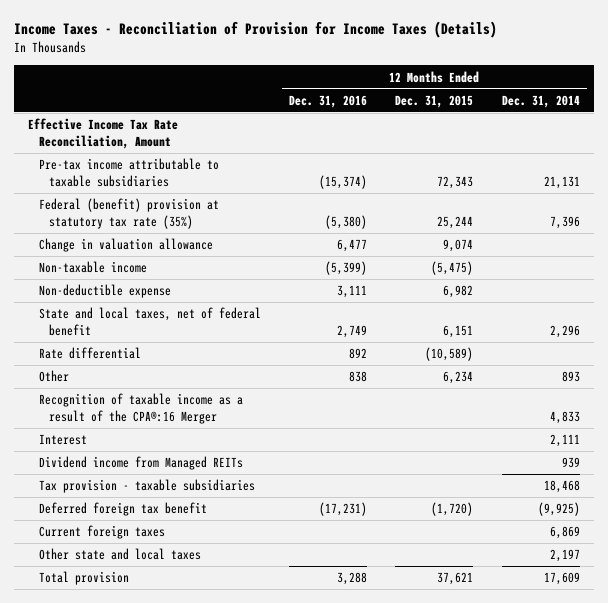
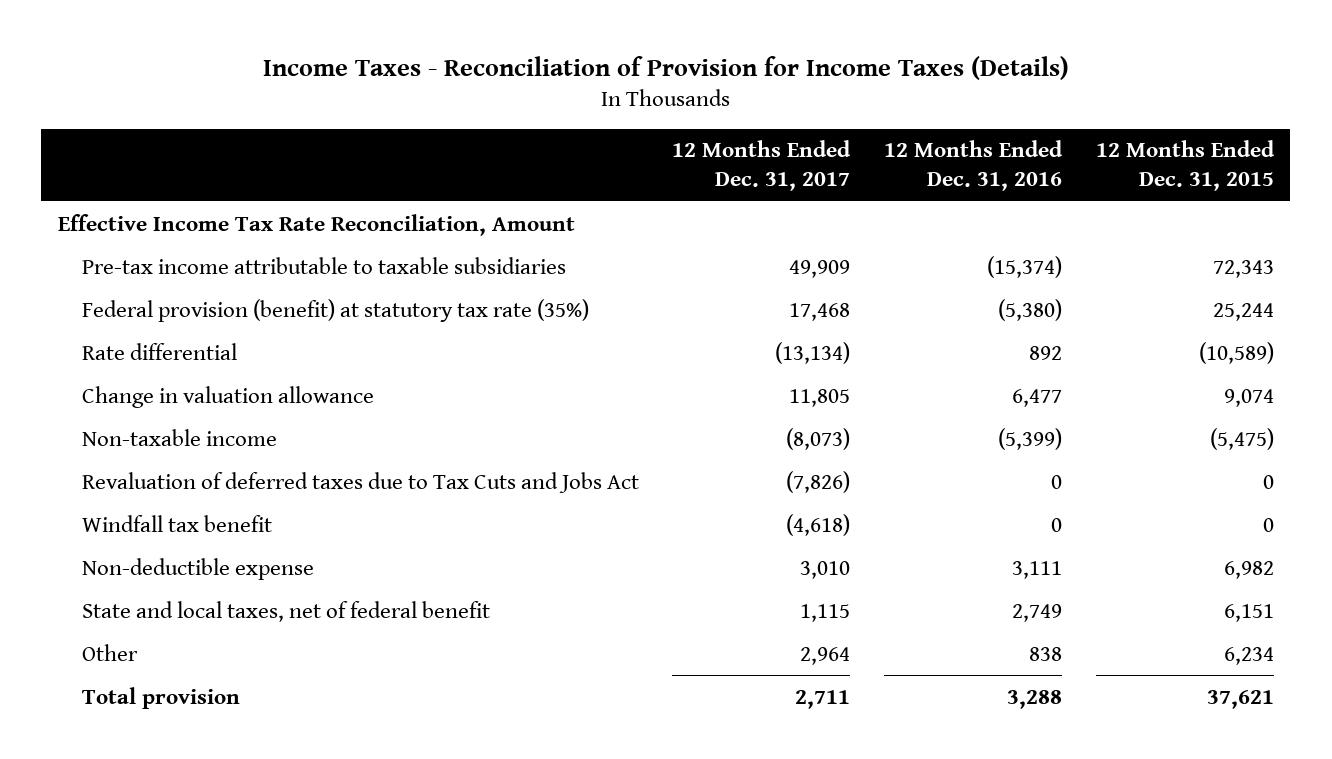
[501,94,580,108] Dec. 31, 2014 -> none
none -> [672,140,852,191] 12 Months Ended Dec. 31, 2017
[38,198,219,230] Federal (benefit) provision at statutory tax rate (35%) -> [81,298,589,322] Federal provision (benefit) at statutory tax rate (35%)
[38,347,141,360] Rate differential -> [81,342,237,360] Rate differential
none -> [81,471,639,493] Revaluation of deferred taxes due to Tax Cuts and Jobs Act
none -> [81,514,272,532] Windfall tax benefit
[38,393,243,425] Recognition of taxable income as a result of the CPA®:16 Merger -> none
[38,434,87,446] Interest -> none
[38,456,243,471] Dividend income from Managed REITs -> none
[38,479,255,494] Tax provision - taxable subsidiaries -> none
[38,502,207,517] Deferred foreign tax benefit -> none
[38,525,165,540] Current foreign taxes -> none
[38,548,201,561] Other state and local taxes -> none

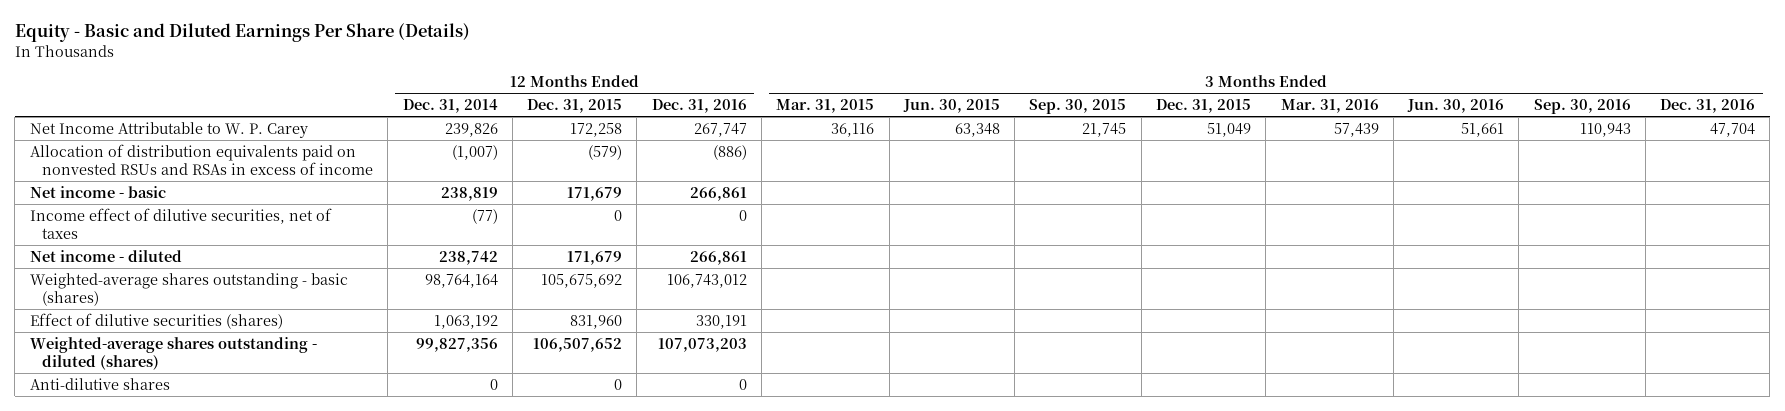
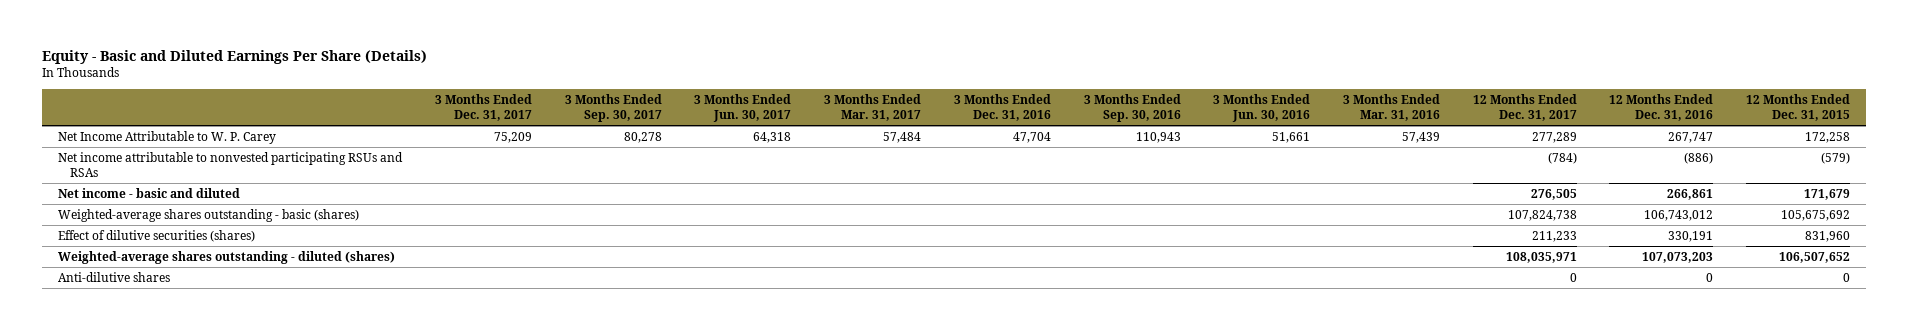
[402,99,498,114] Dec. 31, 2014 -> none
[776,99,875,114] Mar. 31, 2015 -> none
[902,99,1000,114] Jun. 30, 2015 -> none
[1029,99,1127,115] Sep. 30, 2015 -> none
[1155,99,1251,114] Dec. 31, 2015 -> none
none -> [435,93,533,122] 3 Months Ended Dec. 31, 2017
none -> [564,93,662,123] 3 Months Ended Sep. 30, 2017
none -> [694,93,792,123] 3 Months Ended Jun. 30, 2017
none -> [824,93,922,122] 3 Months Ended Mar. 31, 2017
none -> [1472,93,1577,122] 12 Months Ended Dec. 31, 2017
[29,207,332,239] Income effect of dilutive securities, net of taxes -> none
[29,249,182,262] Net income - diluted -> none
[29,143,374,175] Allocation of distribution equivalents paid on nonvested RSUs and RSAs in excess of income -> [58,151,404,177] Net income attributable to nonvested participating RSUs and RSAs
[29,185,166,198] Net income - basic -> [58,187,241,198] Net income - basic and diluted

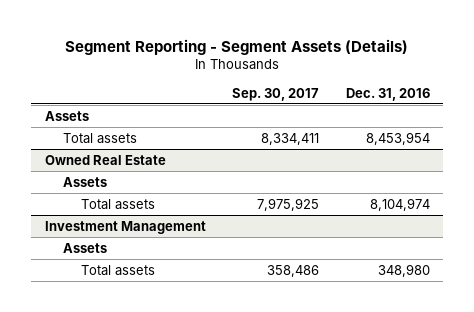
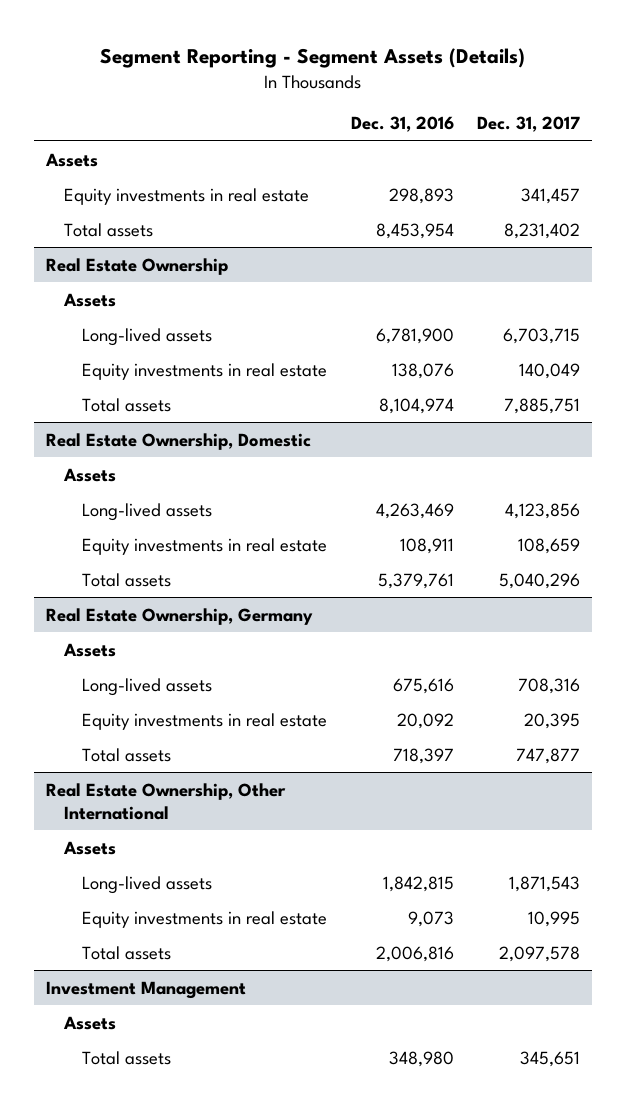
[232,88,320,102] Sep. 30, 2017 -> none
none -> [477,116,581,133] Dec. 31, 2017
none -> [63,187,309,205] Equity investments in real estate
[44,154,166,165] Owned Real Estate -> [46,257,229,275] Real Estate Ownership
none -> [81,327,212,346] Long-lived assets
none -> [81,362,327,380] Equity investments in real estate
none -> [46,432,312,450] Real Estate Ownership, Domestic
none -> [62,467,116,482] Assets
none -> [81,502,212,521] Long-lived assets
none -> [81,537,327,555] Equity investments in real estate
none -> [81,572,171,587] Total assets
none -> [46,607,314,625] Real Estate Ownership, Germany
none -> [62,642,116,657] Assets
none -> [81,677,212,696] Long-lived assets
none -> [81,712,327,730] Equity investments in real estate
none -> [81,747,171,762] Total assets
none -> [46,782,287,820] Real Estate Ownership, Other International
none -> [62,840,116,855] Assets
none -> [81,875,212,894] Long-lived assets
none -> [81,910,327,928] Equity investments in real estate
none -> [81,945,171,960] Total assets

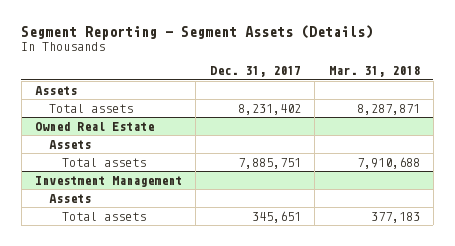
[350,116,454,133] Dec. 31, 2016 -> none
none -> [328,66,420,78] Mar. 31, 2018
[63,187,309,205] Equity investments in real estate -> none
[46,257,229,275] Real Estate Ownership -> [35,121,155,131] Owned Real Estate
[81,327,212,346] Long-lived assets -> none
[81,362,327,380] Equity investments in real estate -> none
[46,432,312,450] Real Estate Ownership, Domestic -> none
[62,467,116,482] Assets -> none
[81,502,212,521] Long-lived assets -> none
[81,537,327,555] Equity investments in real estate -> none
[81,572,171,587] Total assets -> none
[46,607,314,625] Real Estate Ownership, Germany -> none
[62,642,116,657] Assets -> none
[81,677,212,696] Long-lived assets -> none
[81,712,327,730] Equity investments in real estate -> none
[81,747,171,762] Total assets -> none
[46,782,287,820] Real Estate Ownership, Other International -> none
[62,840,116,855] Assets -> none
[81,875,212,894] Long-lived assets -> none
[81,910,327,928] Equity investments in real estate -> none
[81,945,171,960] Total assets -> none

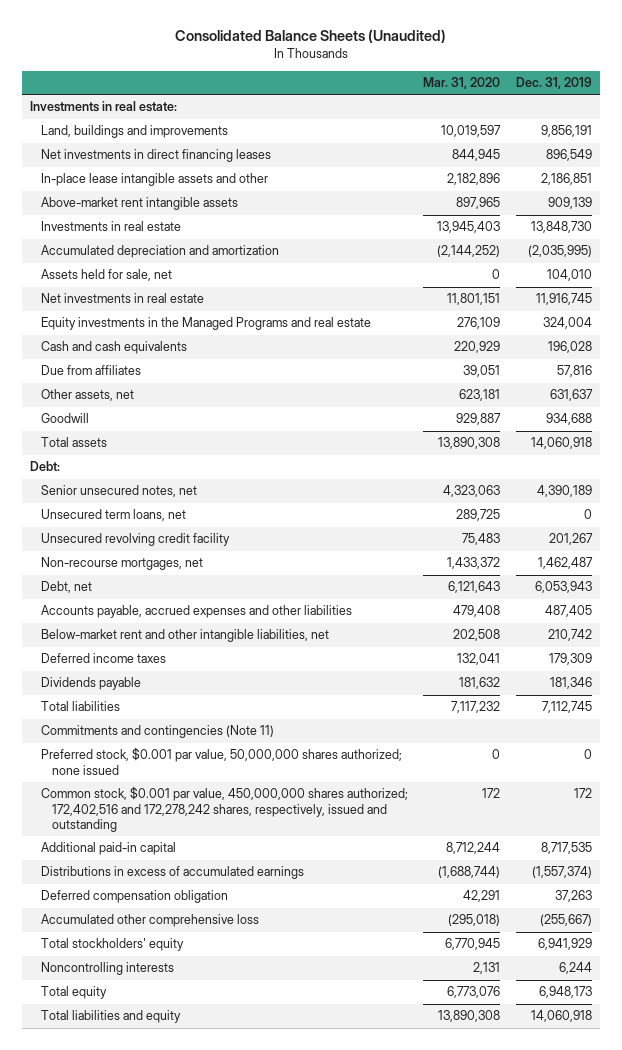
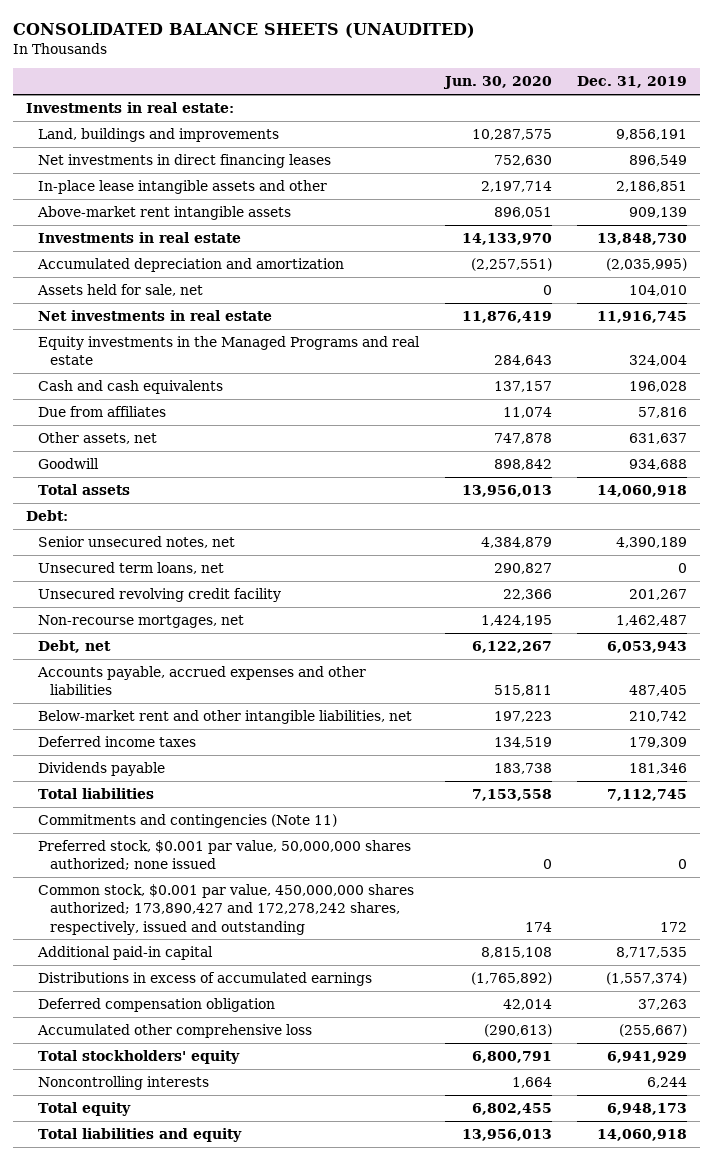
[174,29,446,44] Consolidated Balance Sheets (Unaudited) -> [13,23,476,39] CONSOLIDATED BALANCE SHEETS (UNAUDITED)
[423,76,501,89] Mar. 31, 2020 -> none
none -> [442,76,552,90] Jun. 30, 2020
[40,786,408,832] Common stock, $0.001 par value, 450,000,000 shares authorized; 172,402,516 and 172,278,242 shares, respectively, issued and outstanding -> [38,884,415,935] Common stock, $0.001 par value, 450,000,000 shares authorized; 173,890,427 and 172,278,242 shares, respectively, issued and outstanding

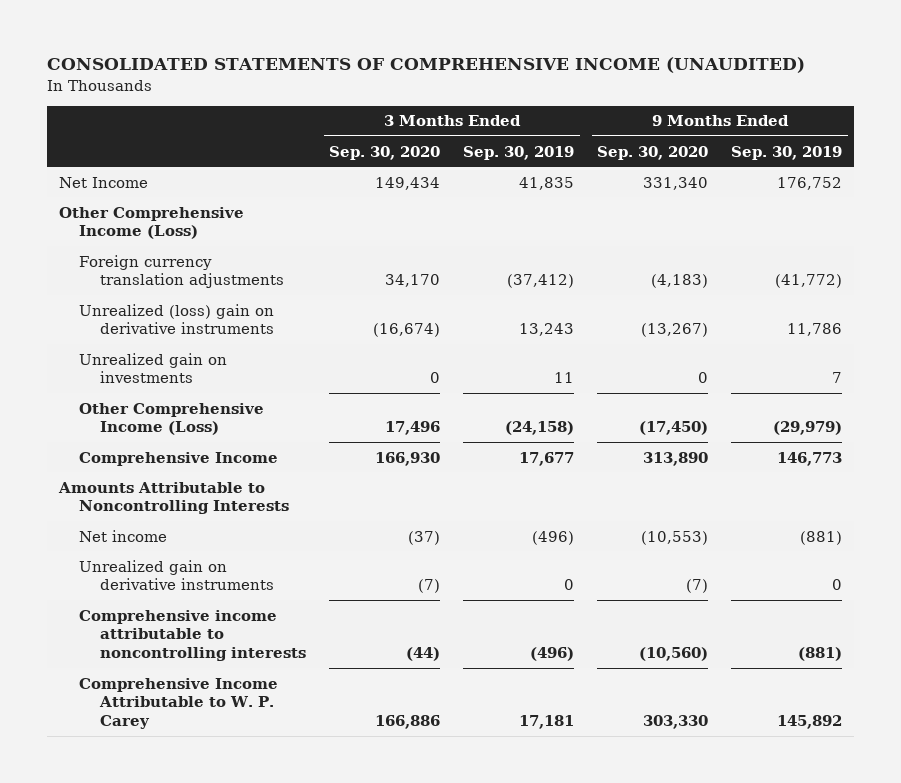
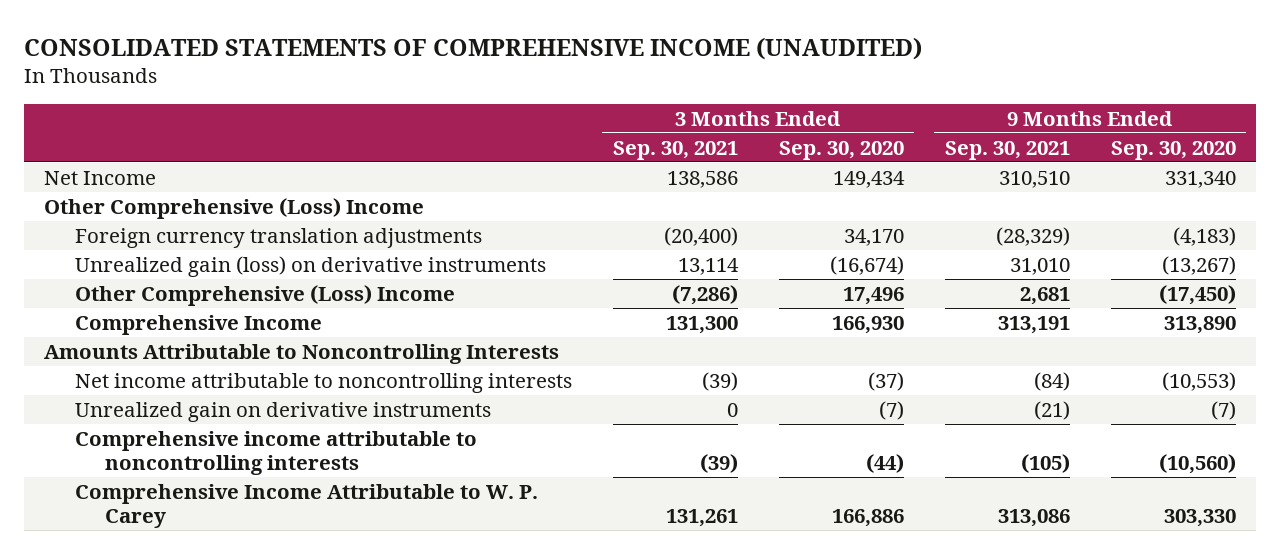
[463,145,575,160] Sep. 30, 2019 -> none
[731,145,843,160] Sep. 30, 2019 -> none
none -> [612,140,738,160] Sep. 30, 2021
none -> [944,140,1070,160] Sep. 30, 2021
[58,206,244,240] Other Comprehensive Income (Loss) -> [44,197,425,219] Other Comprehensive (Loss) Income
[79,352,228,384] Unrealized gain on investments -> none
[79,303,275,335] Unrealized (loss) gain on derivative instruments -> [74,255,546,277] Unrealized gain (loss) on derivative instruments
[79,402,265,436] Other Comprehensive Income (Loss) -> [74,284,455,306] Other Comprehensive (Loss) Income
[79,529,168,542] Net income -> [74,372,572,393] Net income attributable to noncontrolling interests

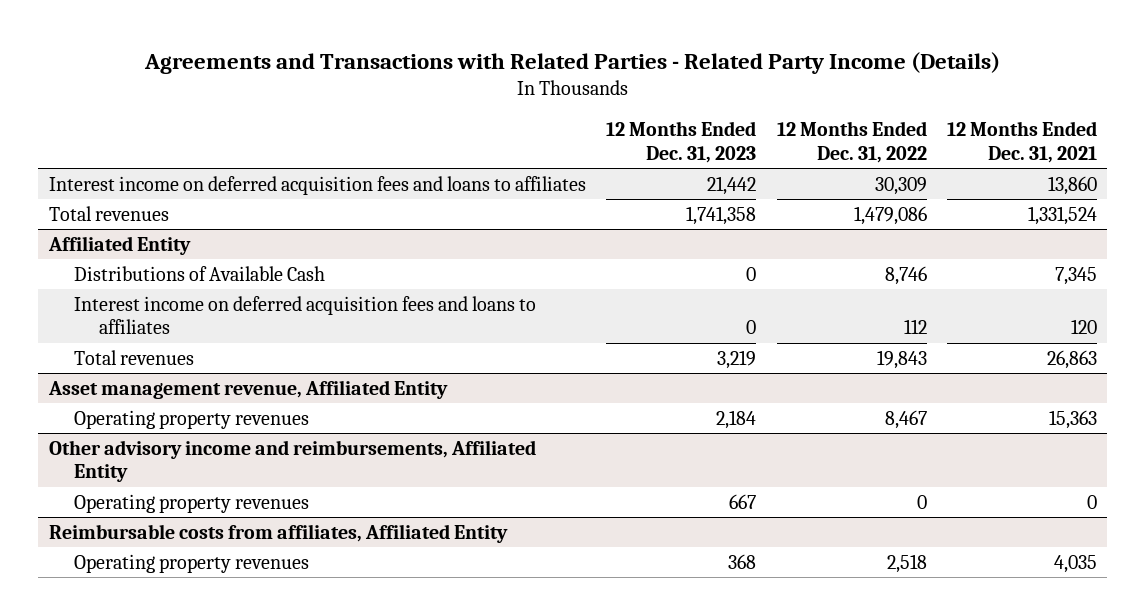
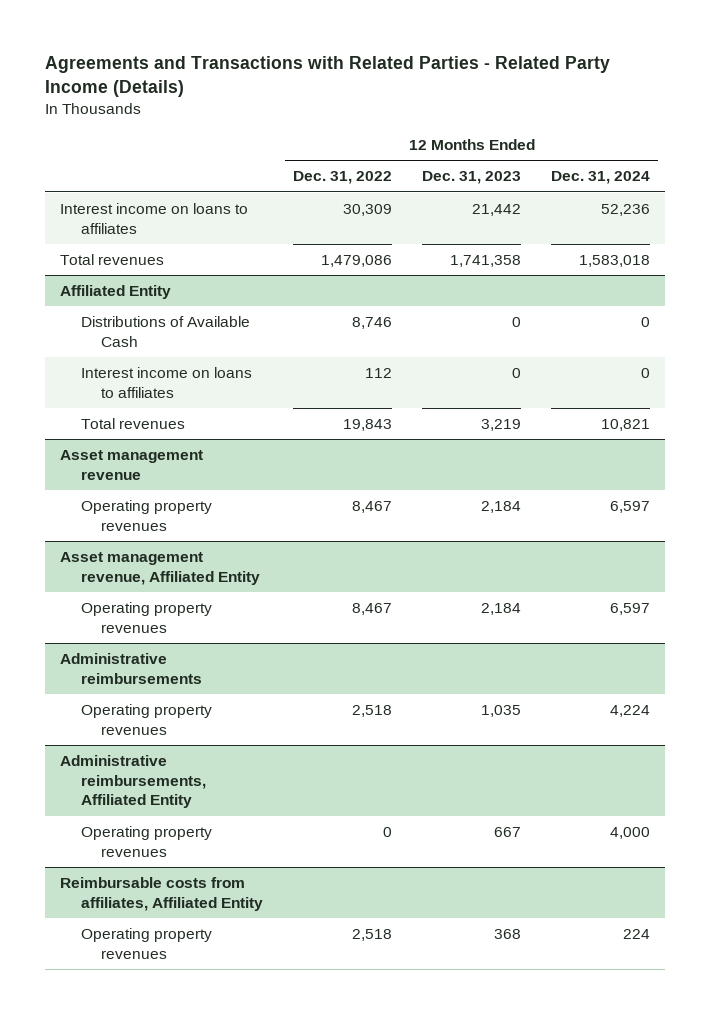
[947,121,1098,163] 12 Months Ended Dec. 31, 2021 -> none
none -> [551,171,651,185] Dec. 31, 2024
[48,175,586,195] Interest income on deferred acquisition fees and loans to affiliates -> [60,202,249,234] Interest income on loans to affiliates
[73,295,536,335] Interest income on deferred acquisition fees and loans to affiliates -> [80,366,252,398] Interest income on loans to affiliates
none -> [60,449,204,480] Asset management revenue
none -> [80,499,212,531] Operating property revenues
[48,439,536,483] Other advisory income and reimbursements, Affiliated Entity -> none
none -> [60,652,202,684] Administrative reimbursements
none -> [80,703,212,735] Operating property revenues
none -> [60,754,206,809] Administrative reimbursements, Affiliated Entity

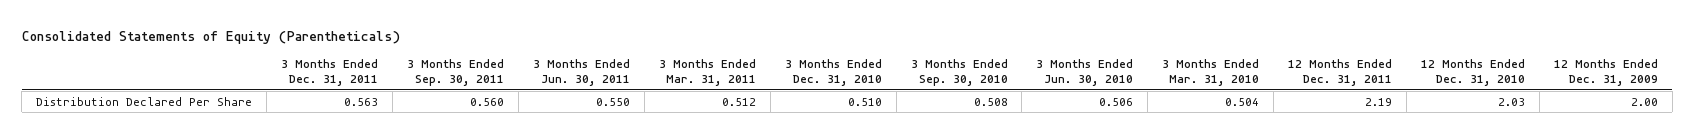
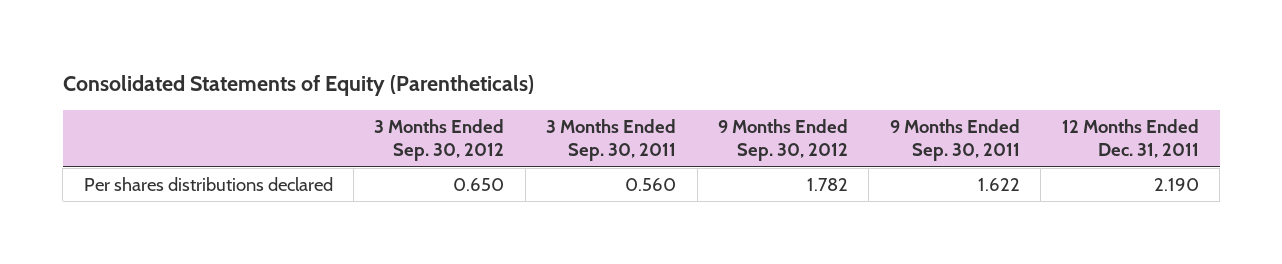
[281,58,379,87] 3 Months Ended Dec. 31, 2011 -> none
[532,58,630,87] 3 Months Ended Jun. 30, 2011 -> none
[658,58,756,87] 3 Months Ended Mar. 31, 2011 -> none
[784,58,882,87] 3 Months Ended Dec. 31, 2010 -> none
[910,58,1008,87] 3 Months Ended Sep. 30, 2010 -> none
[1036,58,1134,87] 3 Months Ended Jun. 30, 2010 -> none
[1162,58,1260,87] 3 Months Ended Mar. 31, 2010 -> none
[1421,58,1526,87] 12 Months Ended Dec. 31, 2010 -> none
[1553,58,1658,87] 12 Months Ended Dec. 31, 2009 -> none
none -> [374,119,505,162] 3 Months Ended Sep. 30, 2012
none -> [718,119,849,162] 9 Months Ended Sep. 30, 2012
none -> [889,119,1020,162] 9 Months Ended Sep. 30, 2011
[36,96,253,106] Distribution Declared Per Share -> [83,177,333,192] Per shares distributions declared
[1365,97,1393,106] 2.19 -> [1153,178,1199,192] 2.190

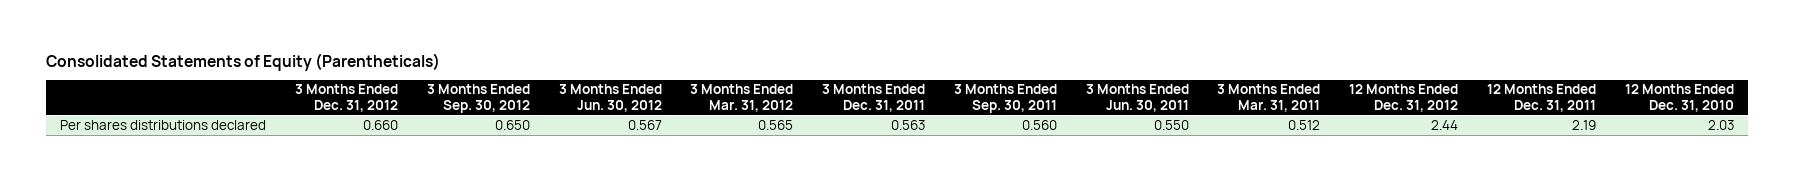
[718,119,849,162] 9 Months Ended Sep. 30, 2012 -> none
[889,119,1020,162] 9 Months Ended Sep. 30, 2011 -> none
none -> [295,84,399,112] 3 Months Ended Dec. 31, 2012
none -> [558,84,662,112] 3 Months Ended Jun. 30, 2012
none -> [690,84,794,112] 3 Months Ended Mar. 31, 2012
none -> [822,84,926,112] 3 Months Ended Dec. 31, 2011
none -> [1085,84,1189,112] 3 Months Ended Jun. 30, 2011
none -> [1217,84,1321,112] 3 Months Ended Mar. 31, 2011
none -> [1349,84,1459,112] 12 Months Ended Dec. 31, 2012
none -> [1624,84,1734,112] 12 Months Ended Dec. 31, 2010
[1153,178,1199,192] 2.190 -> [1572,120,1597,131] 2.19

